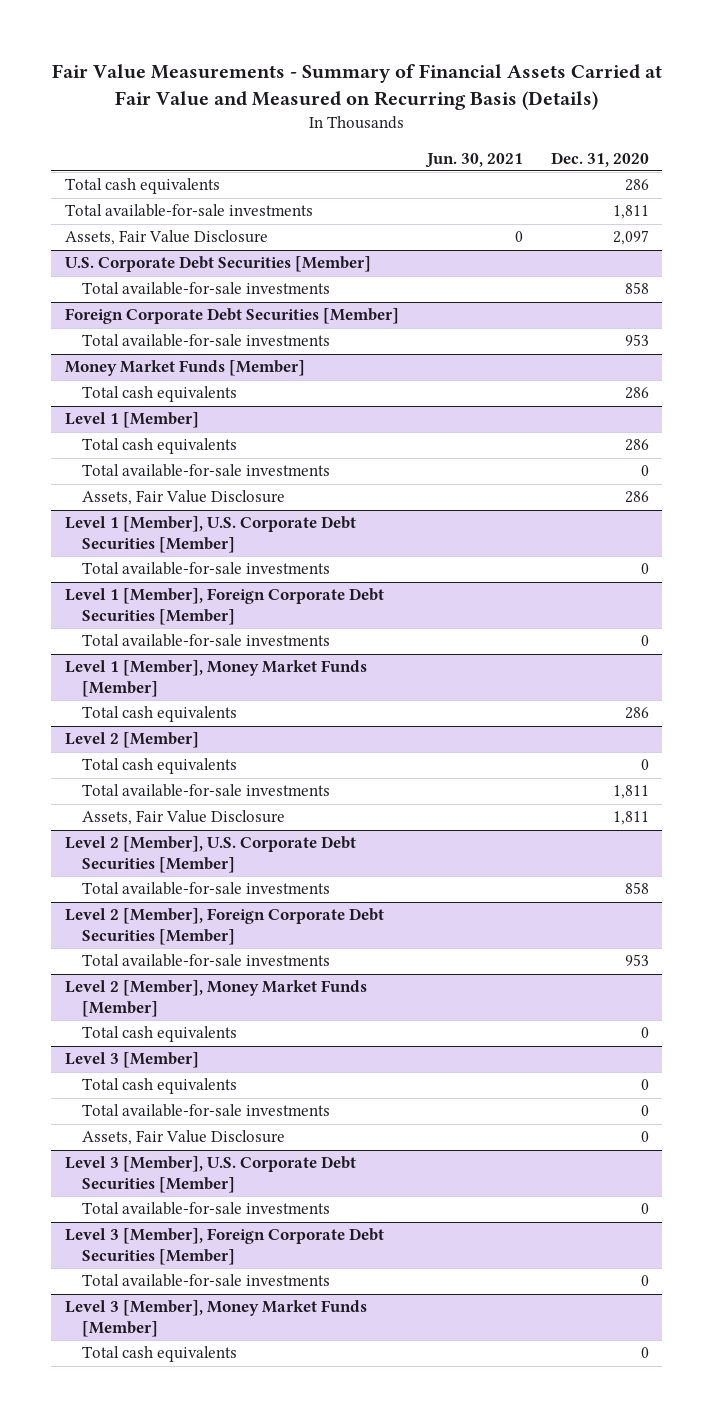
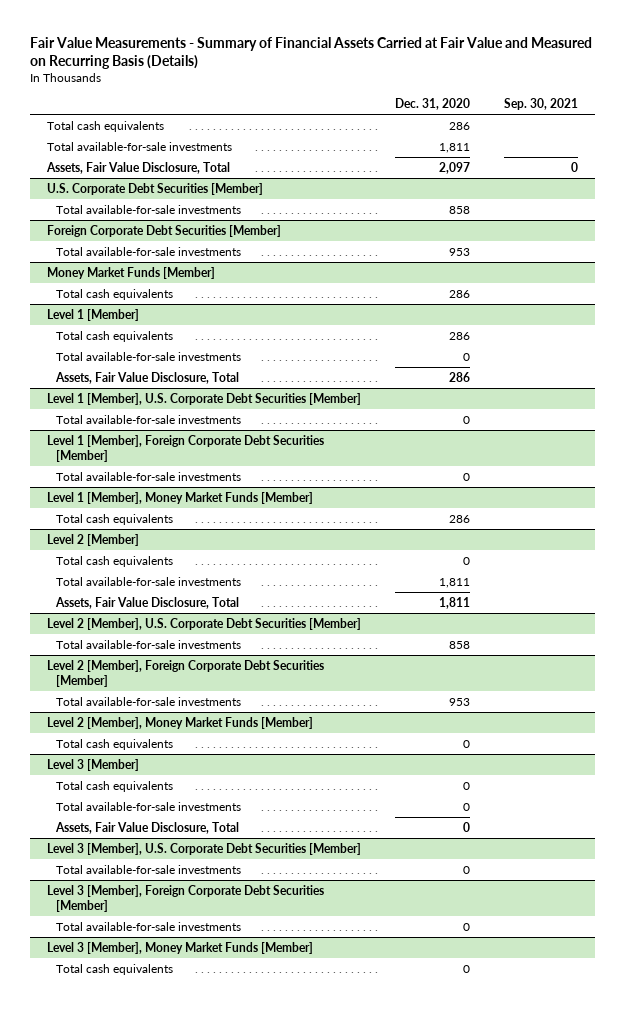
[424,152,523,168] Jun. 30, 2021 -> none
none -> [503,98,578,111] Sep. 30, 2021
[65,230,269,246] Assets, Fair Value Disclosure -> [45,161,230,174] Assets, Fair Value Disclosure, Total
[82,490,286,506] Assets, Fair Value Disclosure -> [54,371,239,384] Assets, Fair Value Disclosure, Total
[82,810,286,826] Assets, Fair Value Disclosure -> [54,596,239,609] Assets, Fair Value Disclosure, Total
[82,1130,286,1146] Assets, Fair Value Disclosure -> [54,821,239,834] Assets, Fair Value Disclosure, Total

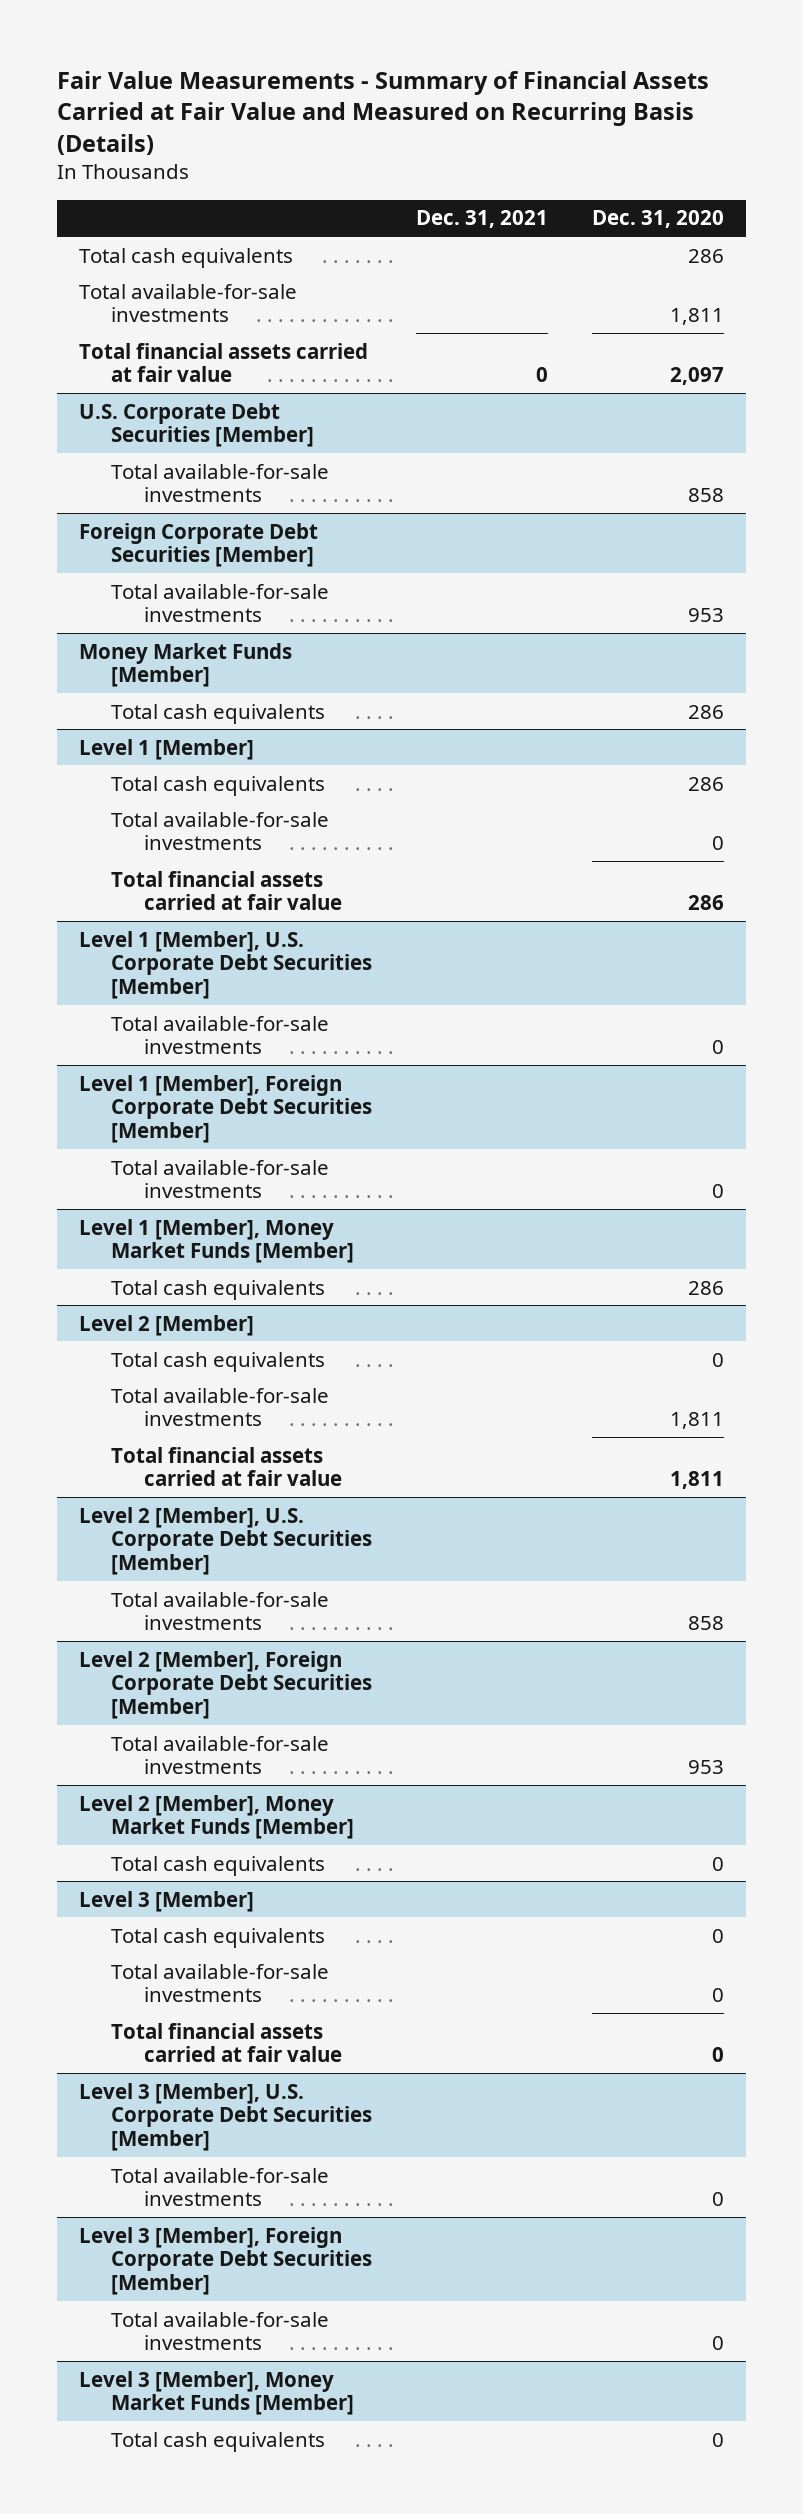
[503,98,578,111] Sep. 30, 2021 -> none
none -> [416,210,549,229] Dec. 31, 2021
[45,161,230,174] Assets, Fair Value Disclosure, Total -> [78,342,368,383] Total financial assets carried at fair value
[54,371,239,384] Assets, Fair Value Disclosure, Total -> [111,870,342,911] Total financial assets carried at fair value
[54,596,239,609] Assets, Fair Value Disclosure, Total -> [111,1446,342,1487] Total financial assets carried at fair value
[54,821,239,834] Assets, Fair Value Disclosure, Total -> [111,2022,342,2063] Total financial assets carried at fair value

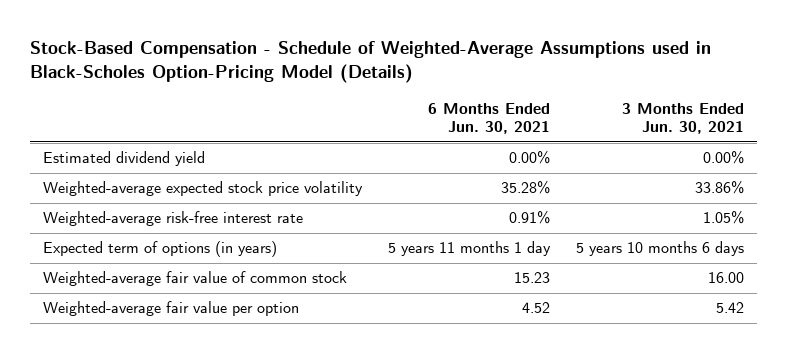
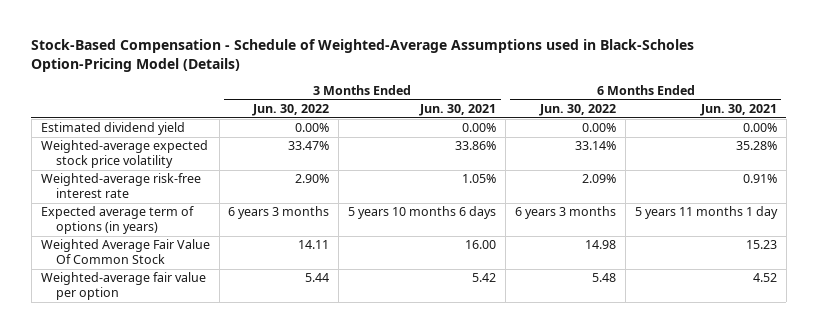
none -> [252,104,330,117] Jun. 30, 2022
none -> [539,104,617,117] Jun. 30, 2022
[42,241,277,258] Expected term of options (in years) -> [40,206,194,235] Expected average term of options (in years)
[42,271,347,287] Weighted-average fair value of common stock -> [40,239,210,265] Weighted Average Fair Value Of Common Stock

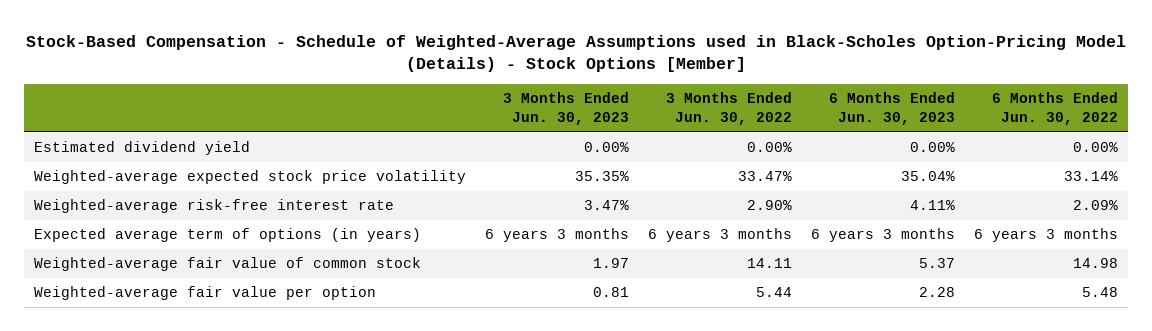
[31,39,695,73] Stock-Based Compensation - Schedule of Weighted-Average Assumptions used in Black-Scholes Option-Pricing Model (Details) -> [26,34,1127,73] Stock-Based Compensation - Schedule of Weighted-Average Assumptions used in Black-Scholes Option-Pricing Model (Details) - Stock Options [Member]
[419,104,497,117] Jun. 30, 2021 -> none
[699,104,777,117] Jun. 30, 2021 -> none
none -> [502,92,629,125] 3 Months Ended Jun. 30, 2023
none -> [829,92,956,125] 6 Months Ended Jun. 30, 2023
[40,239,210,265] Weighted Average Fair Value Of Common Stock -> [33,257,421,272] Weighted-average fair value of common stock

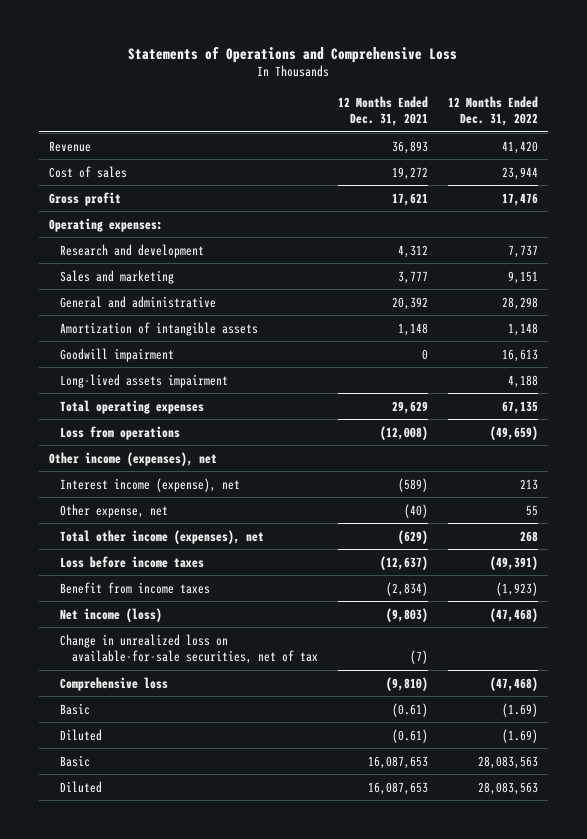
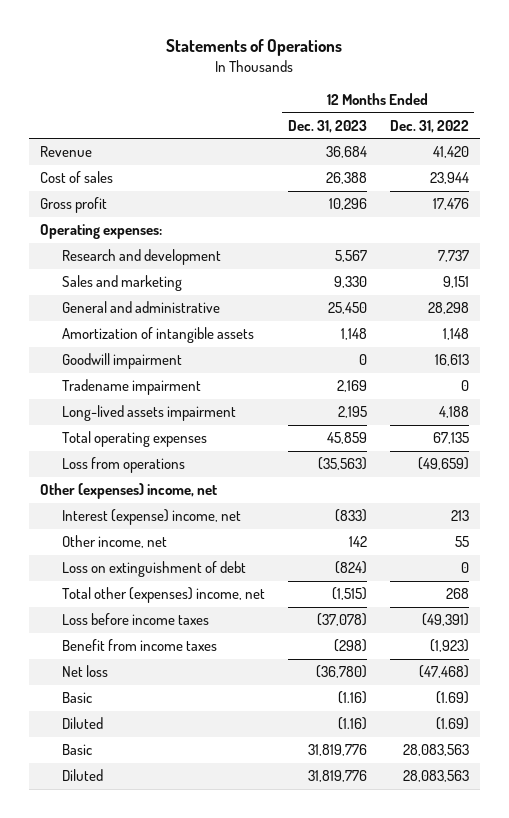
[128,45,458,63] Statements of Operations and Comprehensive Loss -> [166,38,343,56] Statements of Operations
[337,95,428,127] 12 Months Ended Dec. 31, 2021 -> none
none -> [287,119,367,133] Dec. 31, 2023
none -> [62,379,202,396] Tradename impairment
[48,451,217,466] Other income (expenses), net -> [40,483,218,500] Other (expenses) income, net
[60,477,241,492] Interest income (expense), net -> [62,509,242,526] Interest (expense) income, net
[60,503,169,518] Other expense, net -> [62,535,168,549] Other income, net
none -> [62,561,247,578] Loss on extinguishment of debt
[60,529,265,544] Total other income (expenses), net -> [62,587,266,604] Total other (expenses) income, net
[60,633,318,664] Change in unrealized loss on available-for-sale securities, net of tax -> none
[60,676,169,691] Comprehensive loss -> none
[60,607,163,622] Net income (loss) -> [62,665,109,678] Net loss

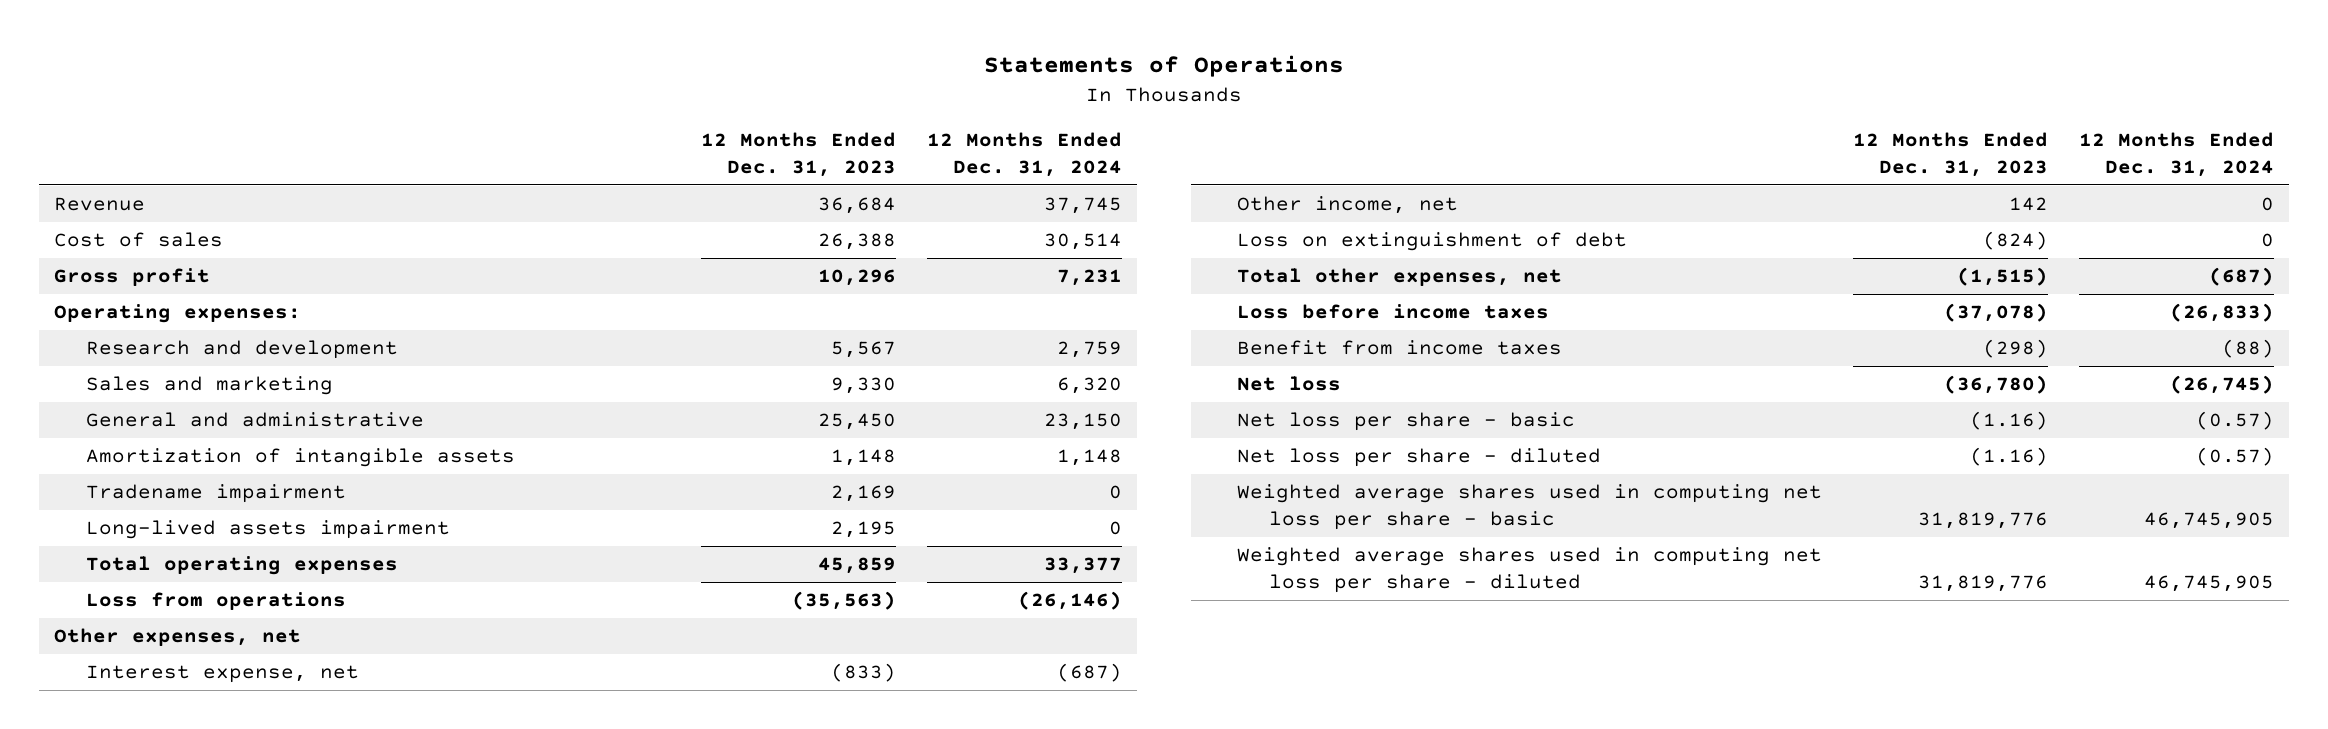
[389,119,469,133] Dec. 31, 2022 -> none
none -> [927,131,1123,178] 12 Months Ended Dec. 31, 2024
[62,353,183,370] Goodwill impairment -> none
[40,483,218,500] Other (expenses) income, net -> [54,628,302,647] Other expenses, net
[62,509,242,526] Interest (expense) income, net -> [85,665,359,684] Interest expense, net
[62,587,266,604] Total other (expenses) income, net -> [1237,268,1563,287] Total other expenses, net
[62,692,93,704] Basic -> [1237,412,1576,432] Net loss per share - basic
[62,717,104,730] Diluted -> [1237,448,1602,468] Net loss per share - diluted
[62,744,93,756] Basic -> [1237,484,1823,531] Weighted average shares used in computing net loss per share - basic
[62,769,104,782] Diluted -> [1237,547,1823,594] Weighted average shares used in computing net loss per share - diluted

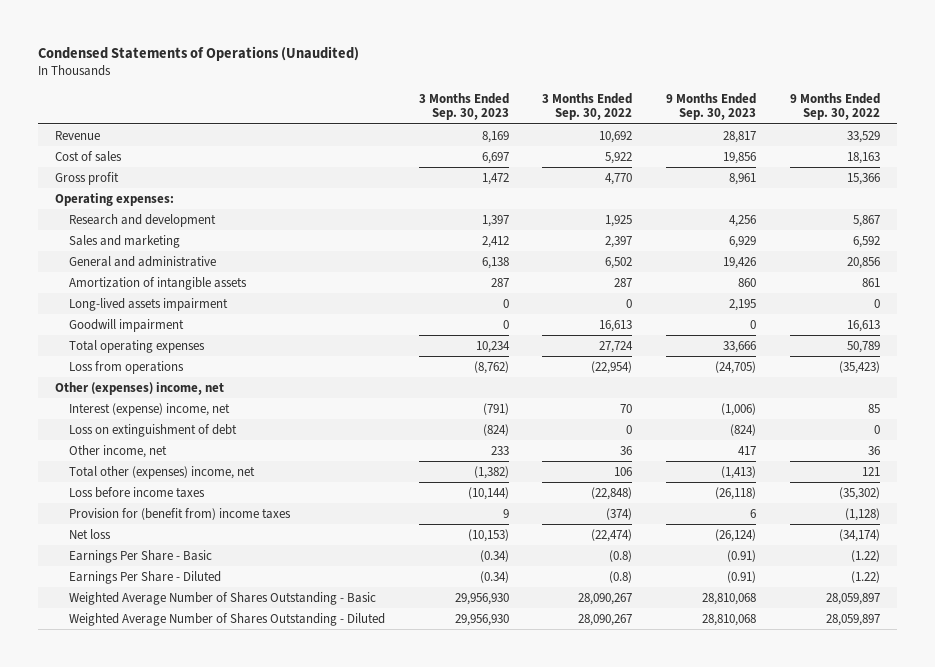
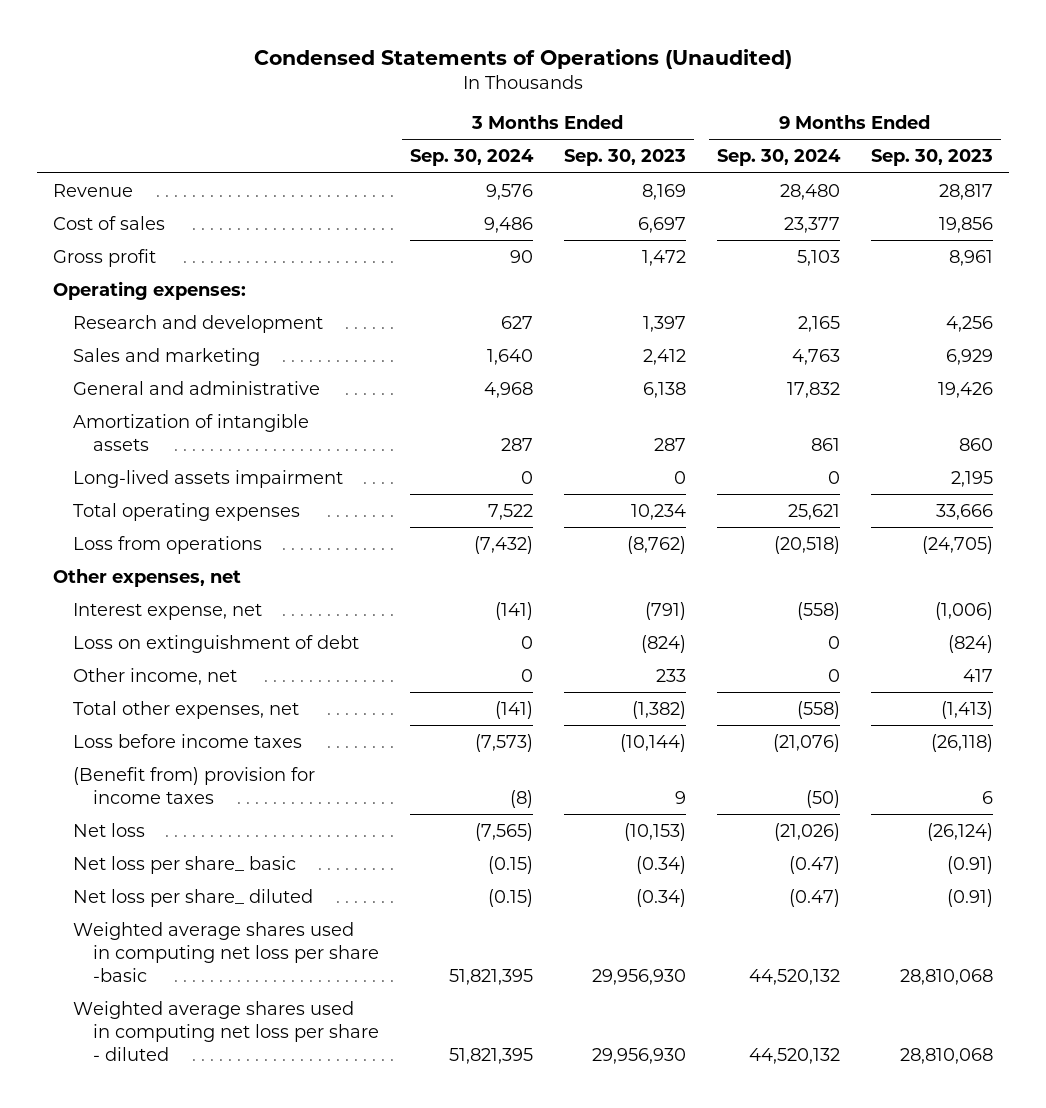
[542,92,633,121] 3 Months Ended Sep. 30, 2022 -> none
[790,92,881,121] 9 Months Ended Sep. 30, 2022 -> none
none -> [409,149,534,167] Sep. 30, 2024
none -> [717,149,842,167] Sep. 30, 2024
[68,318,184,332] Goodwill impairment -> none
[55,381,225,395] Other (expenses) income, net -> [52,568,241,587] Other expenses, net
[68,402,230,416] Interest (expense) income, net -> [72,602,262,620] Interest expense, net
[68,465,255,479] Total other (expenses) income, net -> [72,700,299,719] Total other expenses, net
[68,507,291,520] Provision for (benefit from) income taxes -> [72,766,315,804] (Benefit from) provision for income taxes
[68,549,212,563] Earnings Per Share - Basic -> [72,855,296,874] Net loss per share_ basic
[68,570,221,584] Earnings Per Share - Diluted -> [72,888,313,907] Net loss per share_ diluted
[68,591,376,605] Weighted Average Number of Shares Outstanding - Basic -> [72,921,379,982] Weighted average shares used in computing net loss per share -basic
[68,612,385,626] Weighted Average Number of Shares Outstanding - Diluted -> [72,1000,379,1061] Weighted average shares used in computing net loss per share - diluted

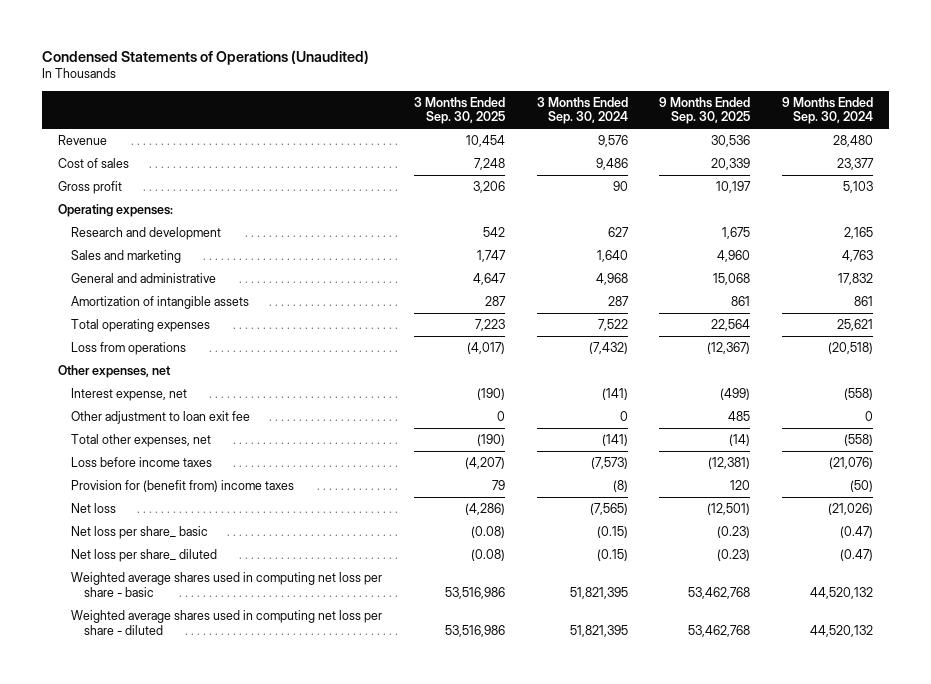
[564,149,687,167] Sep. 30, 2023 -> none
[871,149,994,167] Sep. 30, 2023 -> none
none -> [414,96,506,125] 3 Months Ended Sep. 30, 2025
none -> [659,96,751,125] 9 Months Ended Sep. 30, 2025
[72,469,343,488] Long-lived assets impairment -> none
[72,634,359,653] Loss on extinguishment of debt -> none
[72,667,237,685] Other income, net -> none
none -> [71,411,251,425] Other adjustment to loan exit fee
[72,766,315,804] (Benefit from) provision for income taxes -> [71,480,295,493] Provision for (benefit from) income taxes
[72,921,379,982] Weighted average shares used in computing net loss per share -basic -> [71,572,383,597] Weighted average shares used in computing net loss per share - basic

